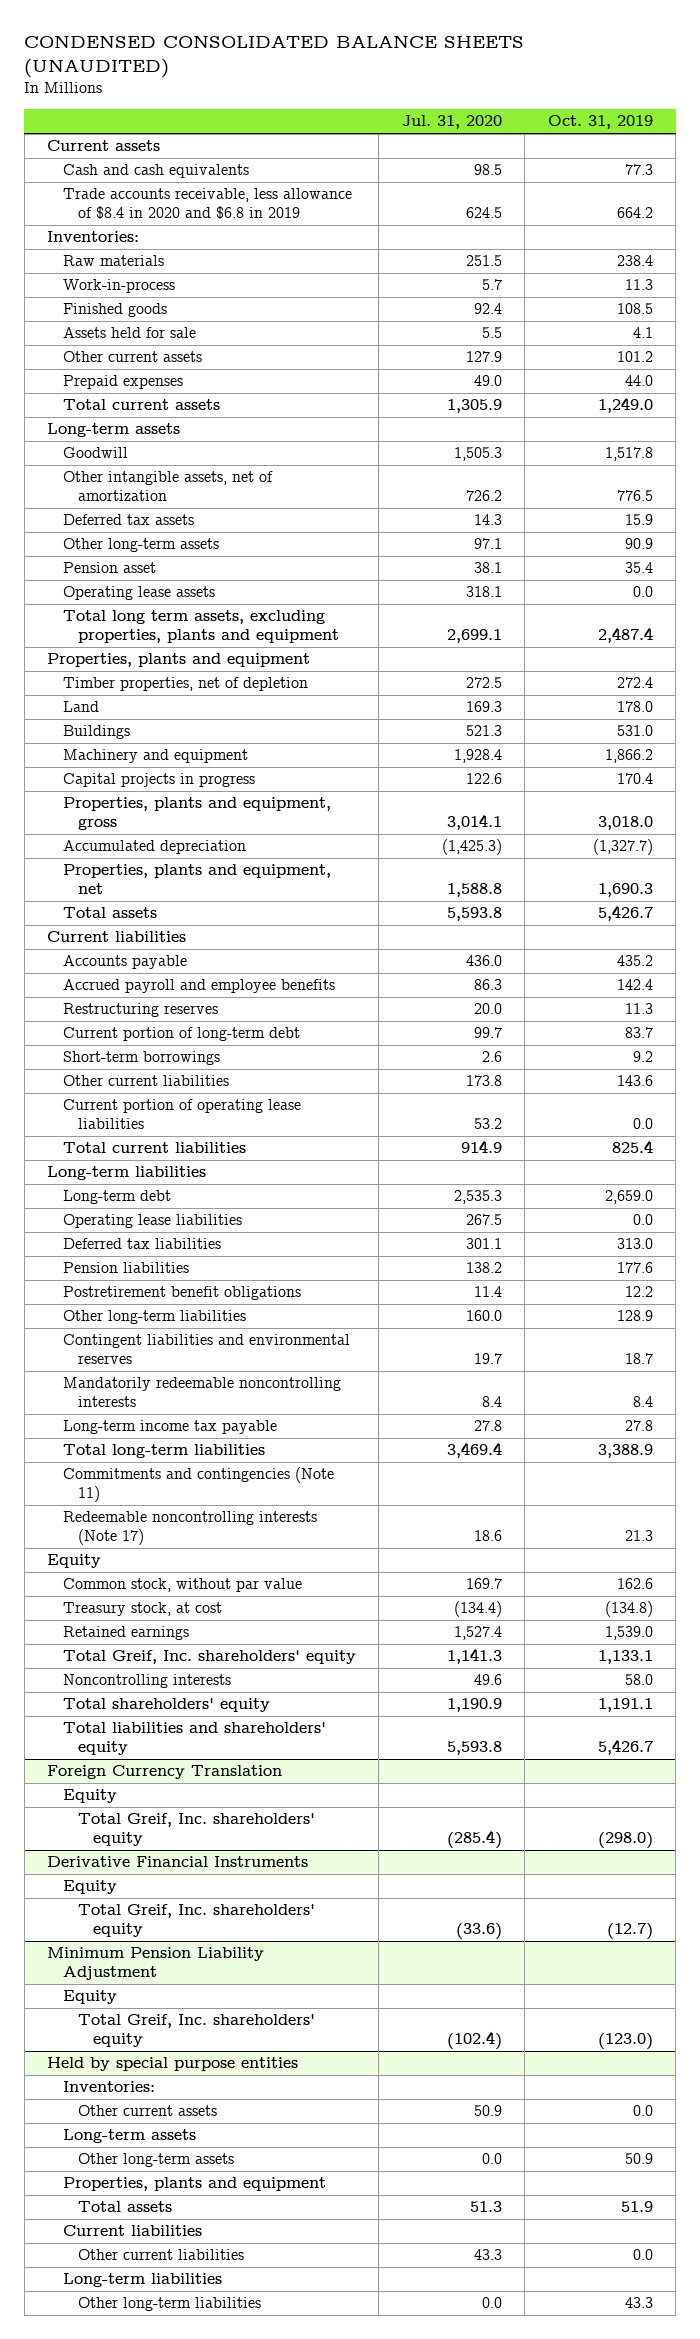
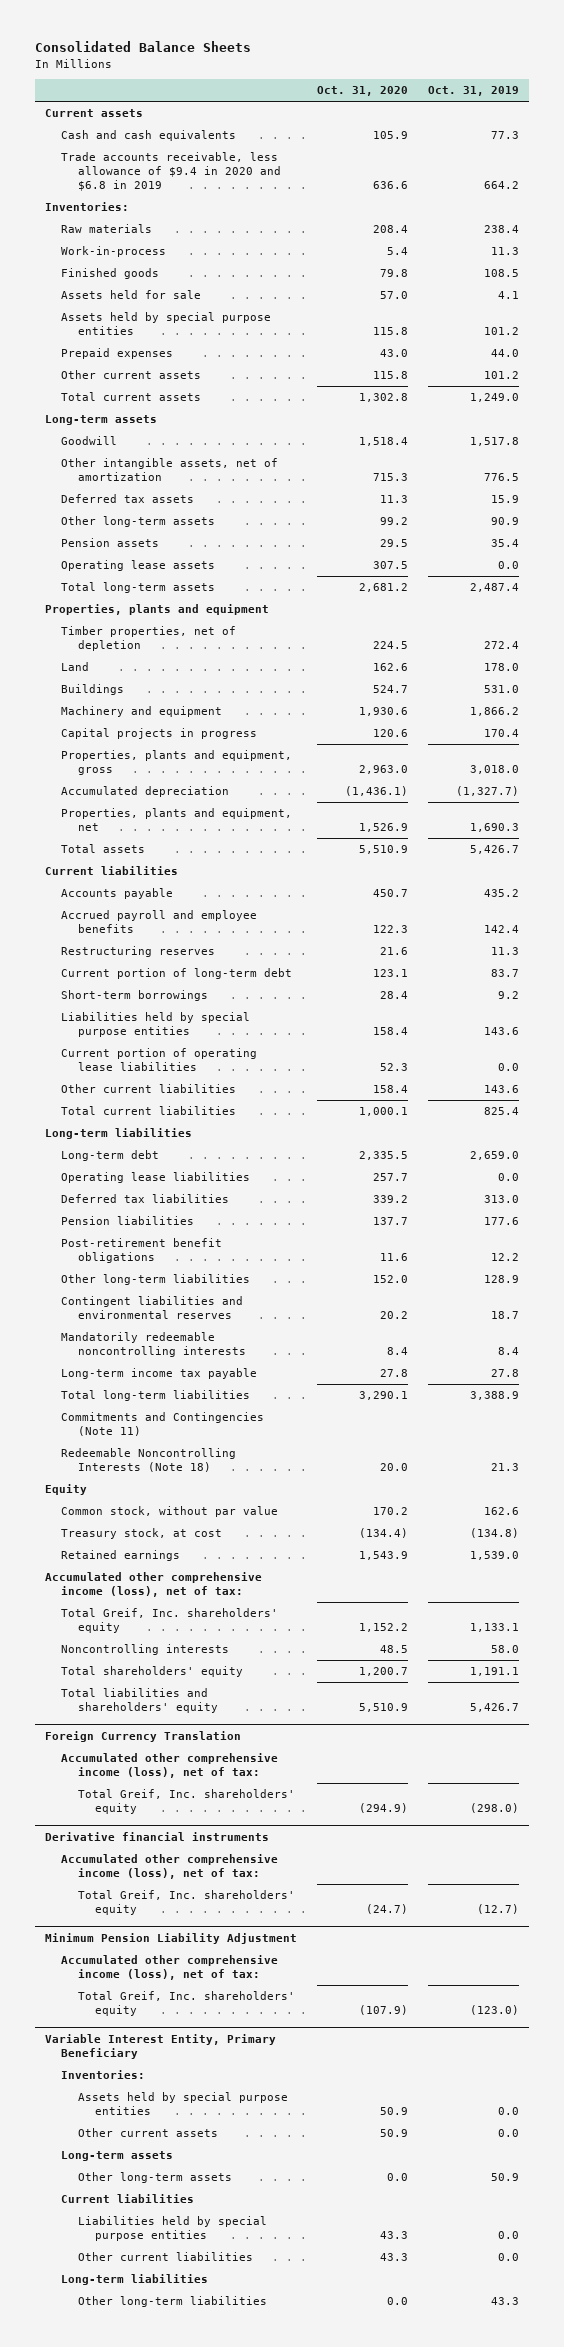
[24,35,525,79] CONDENSED CONSOLIDATED BALANCE SHEETS (UNAUDITED) -> [34,41,251,53] Consolidated Balance Sheets
[401,115,502,130] Jul. 31, 2020 -> none
none -> [316,86,408,97] Oct. 31, 2020
[62,188,352,219] Trade accounts receivable, less allowance of $8.4 in 2020 and $6.8 in 2019 -> [61,152,282,191] Trade accounts receivable, less allowance of $9.4 in 2020 and $6.8 in 2019
none -> [61,312,272,336] Assets held by special purpose entities
[62,351,202,363] Other current assets -> [61,370,202,380] Other current assets
[62,562,156,574] Pension asset -> [61,538,160,548] Pension assets
[62,610,339,643] Total long term assets, excluding properties, plants and equipment -> [61,582,216,594] Total long-term assets
none -> [61,1012,251,1038] Liabilities held by special purpose entities
[62,1075,229,1087] Other current liabilities -> [61,1084,237,1094] Other current liabilities
[62,1286,301,1301] Postretirement benefit obligations -> [61,1238,223,1264] Post-retirement benefit obligations
[62,1467,334,1502] Commitments and contingencies (Note 11) -> [61,1412,265,1437] Commitments and Contingencies (Note 11)
[62,1511,317,1545] Redeemable noncontrolling interests (Note 17) -> [61,1448,237,1473] Redeemable Noncontrolling Interests (Note 18)
none -> [44,1572,262,1598] Accumulated other comprehensive income (loss), net of tax:
[62,1789,117,1804] Equity -> none
none -> [61,1753,279,1779] Accumulated other comprehensive income (loss), net of tax:
[62,1880,117,1895] Equity -> none
[47,1856,309,1868] Derivative Financial Instruments -> [44,1832,269,1842] Derivative financial instruments
none -> [61,1854,279,1880] Accumulated other comprehensive income (loss), net of tax:
[62,1990,117,2005] Equity -> none
none -> [61,1955,279,1981] Accumulated other comprehensive income (loss), net of tax:
[47,2057,299,2072] Held by special purpose entities -> [44,2034,276,2060] Variable Interest Entity, Primary Beneficiary
none -> [78,2092,289,2116] Assets held by special purpose entities
[62,2177,326,2192] Properties, plants and equipment -> none
[77,2201,172,2213] Total assets -> none
none -> [78,2216,268,2242] Liabilities held by special purpose entities

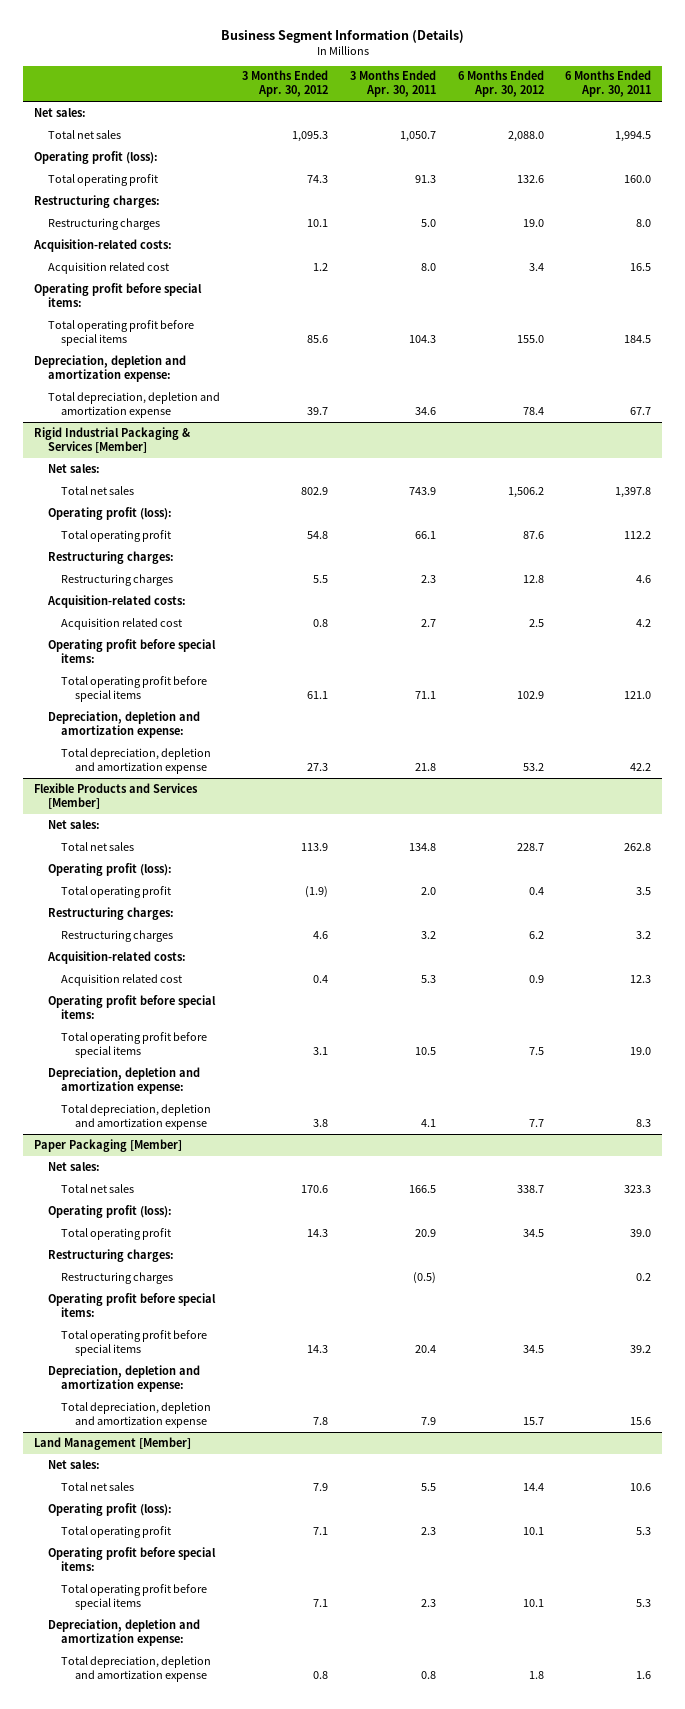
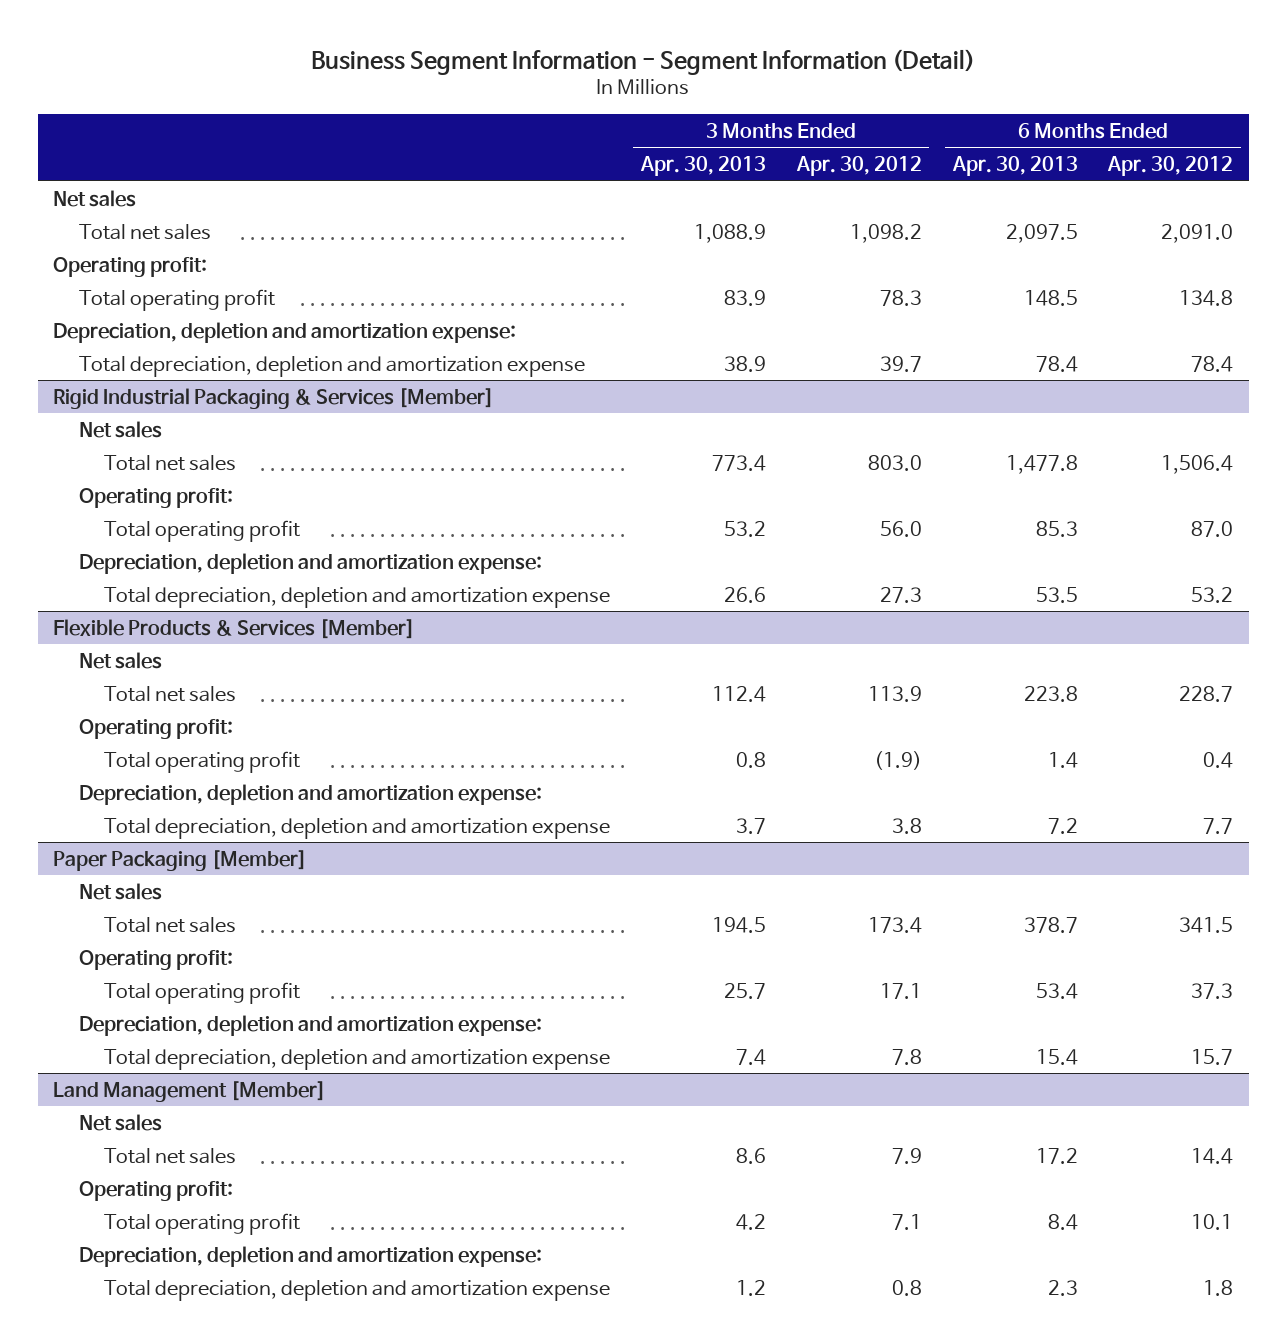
[220,28,464,43] Business Segment Information (Details) -> [311,48,976,75] Business Segment Information - Segment Information (Detail)
[349,70,436,98] 3 Months Ended Apr. 30, 2011 -> none
[565,70,652,98] 6 Months Ended Apr. 30, 2011 -> none
none -> [640,156,767,177] Apr. 30, 2013
none -> [951,156,1078,177] Apr. 30, 2013
[33,194,160,208] Restructuring charges: -> none
[47,217,160,230] Restructuring charges -> none
[32,238,172,252] Acquisition-related costs: -> none
[47,261,169,274] Acquisition related cost -> none
[33,282,202,307] Operating profit before special items: -> none
[47,319,194,346] Total operating profit before special items -> none
[33,107,86,117] Net sales: -> [52,189,136,207] Net sales
[291,130,328,142] 1,095.3 -> [849,223,922,243] 1,098.2
[507,130,544,142] 2,088.0 -> [1161,223,1234,243] 2,091.0
[33,150,158,164] Operating profit (loss): -> [52,256,207,277] Operating profit:
[306,174,328,183] 74.3 -> [879,289,922,306] 78.3
[516,174,544,183] 132.6 -> [1179,289,1234,306] 134.8
[47,550,174,564] Restructuring charges: -> none
[61,573,174,586] Restructuring charges -> none
[46,594,186,608] Acquisition-related costs: -> none
[61,617,183,630] Acquisition related cost -> none
[47,638,216,663] Operating profit before special items: -> none
[61,675,208,702] Total operating profit before special items -> none
[47,463,100,473] Net sales: -> [78,420,162,438] Net sales
[300,486,328,495] 802.9 -> [867,454,922,471] 803.0
[507,486,544,498] 1,506.2 -> [1161,454,1234,474] 1,506.4
[47,506,172,520] Operating profit (loss): -> [78,487,233,508] Operating profit:
[306,530,328,539] 54.8 -> [879,520,922,537] 56.0
[522,530,544,539] 87.6 -> [1191,520,1234,537] 87.0
[33,782,198,809] Flexible Products and Services [Member] -> [52,618,415,639] Flexible Products & Services [Member]
[47,819,100,829] Net sales: -> [78,651,162,669] Net sales
[47,862,172,876] Operating profit (loss): -> [78,718,233,739] Operating profit:
[47,906,174,920] Restructuring charges: -> none
[61,929,174,942] Restructuring charges -> none
[46,950,186,964] Acquisition-related costs: -> none
[61,973,183,986] Acquisition related cost -> none
[47,994,216,1019] Operating profit before special items: -> none
[61,1031,208,1058] Total operating profit before special items -> none
[47,1248,174,1262] Restructuring charges: -> none
[61,1271,174,1284] Restructuring charges -> none
[47,1292,216,1317] Operating profit before special items: -> none
[61,1329,208,1356] Total operating profit before special items -> none
[47,1161,100,1171] Net sales: -> [78,882,162,900] Net sales
[300,1184,328,1193] 170.6 -> [867,916,922,933] 173.4
[516,1184,544,1193] 338.7 -> [1179,916,1234,933] 341.5
[47,1204,172,1218] Operating profit (loss): -> [78,949,233,970] Operating profit:
[306,1228,328,1237] 14.3 -> [879,982,922,999] 17.1
[522,1228,544,1237] 34.5 -> [1191,982,1234,999] 37.3
[47,1459,100,1469] Net sales: -> [78,1113,162,1131] Net sales
[47,1502,172,1516] Operating profit (loss): -> [78,1180,233,1201] Operating profit:
[47,1546,216,1571] Operating profit before special items: -> none
[61,1583,208,1610] Total operating profit before special items -> none

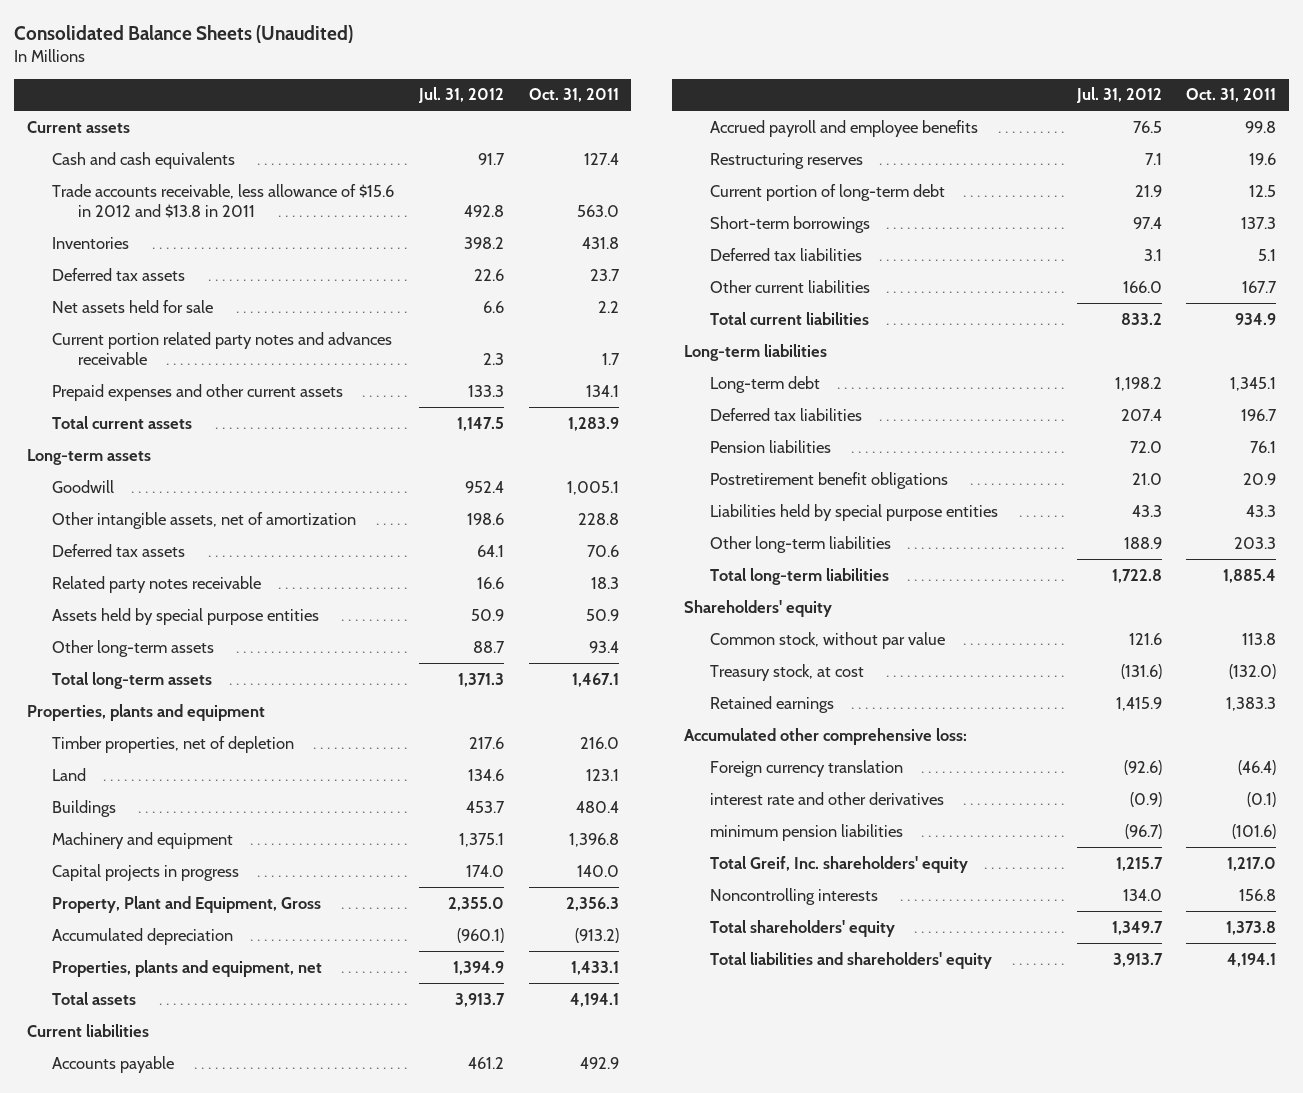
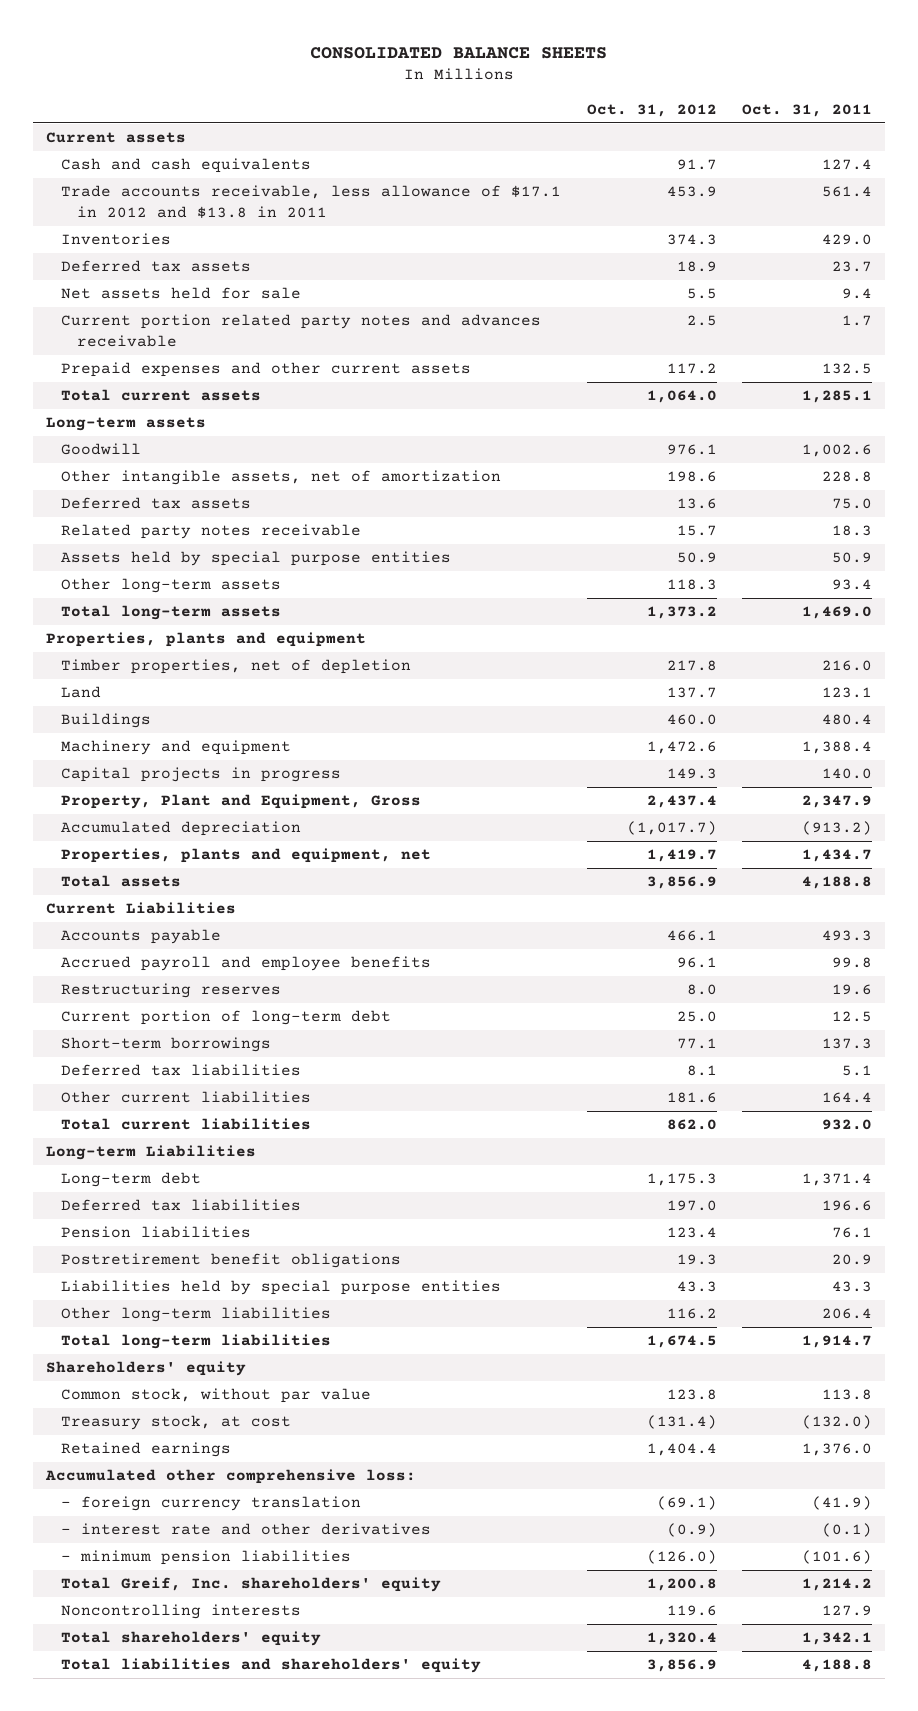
[14,24,354,43] Consolidated Balance Sheets (Unaudited) -> [309,46,607,59] CONSOLIDATED BALANCE SHEETS
[417,87,504,104] Jul. 31, 2012 -> none
none -> [586,103,717,117] Oct. 31, 2012
[52,183,395,218] Trade accounts receivable, less allowance of $15.6 in 2012 and $13.8 in 2011 -> [61,185,562,218] Trade accounts receivable, less allowance of $17.1 in 2012 and $13.8 in 2011
[576,204,619,217] 563.0 -> [822,186,873,198] 561.4
[581,236,619,249] 431.8 -> [822,234,873,246] 429.0
[597,300,619,313] 2.2 -> [842,288,873,300] 9.4
[585,384,619,397] 134.1 -> [822,363,873,375] 132.5
[567,416,619,431] 1,283.9 -> [802,390,873,404] 1,285.1
[566,480,619,495] 1,005.1 -> [802,444,873,458] 1,002.6
[586,544,619,557] 70.6 -> [832,498,873,510] 75.0
[571,672,619,687] 1,467.1 -> [802,606,873,620] 1,469.0
[568,832,619,847] 1,396.8 -> [802,741,873,755] 1,388.4
[565,896,619,911] 2,356.3 -> [802,795,873,809] 2,347.9
[570,960,619,975] 1,433.1 -> [802,849,873,863] 1,434.7
[569,992,619,1007] 4,194.1 -> [802,876,873,890] 4,188.8
[26,1023,149,1037] Current liabilities -> [45,902,236,915] Current Liabilities
[579,1056,619,1069] 492.9 -> [822,930,873,942] 493.3
[1242,280,1278,293] 167.7 -> [822,1092,873,1104] 164.4
[1235,312,1277,325] 934.9 -> [822,1119,873,1131] 932.0
[684,343,828,361] Long-term liabilities -> [45,1145,256,1161] Long-term Liabilities
[1230,376,1277,391] 1,345.1 -> [802,1173,873,1187] 1,371.4
[1241,408,1278,421] 196.7 -> [822,1200,873,1212] 196.6
[1234,536,1277,549] 203.3 -> [822,1308,873,1320] 206.4
[1223,568,1277,583] 1,885.4 -> [802,1335,873,1349] 1,914.7
[1226,696,1277,711] 1,383.3 -> [802,1443,873,1457] 1,376.0
[710,759,904,777] Foreign currency translation -> [61,1496,362,1512] - foreign currency translation
[1238,759,1277,775] (46.4) -> [812,1496,873,1511] (41.9)
[710,791,945,805] interest rate and other derivatives -> [61,1523,432,1536] - interest rate and other derivatives
[710,823,904,841] minimum pension liabilities -> [61,1550,352,1566] - minimum pension liabilities
[1227,856,1277,871] 1,217.0 -> [802,1578,873,1592] 1,214.2
[1239,888,1277,901] 156.8 -> [822,1605,873,1617] 127.9
[1226,920,1277,935] 1,373.8 -> [802,1632,873,1646] 1,342.1
[1227,952,1277,967] 4,194.1 -> [802,1659,873,1673] 4,188.8

